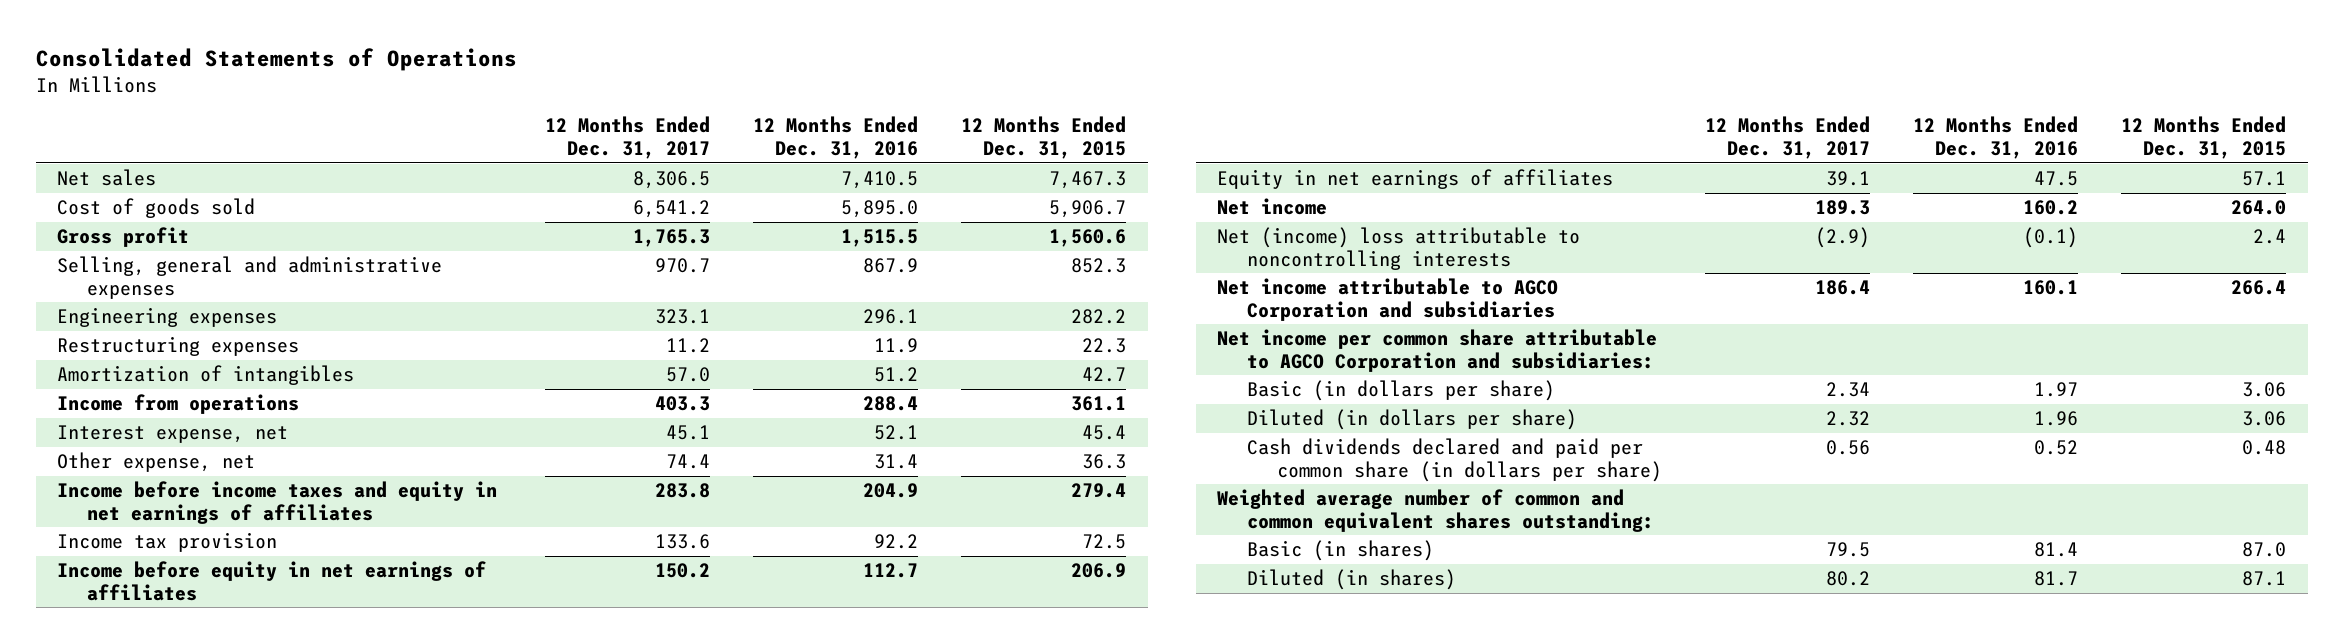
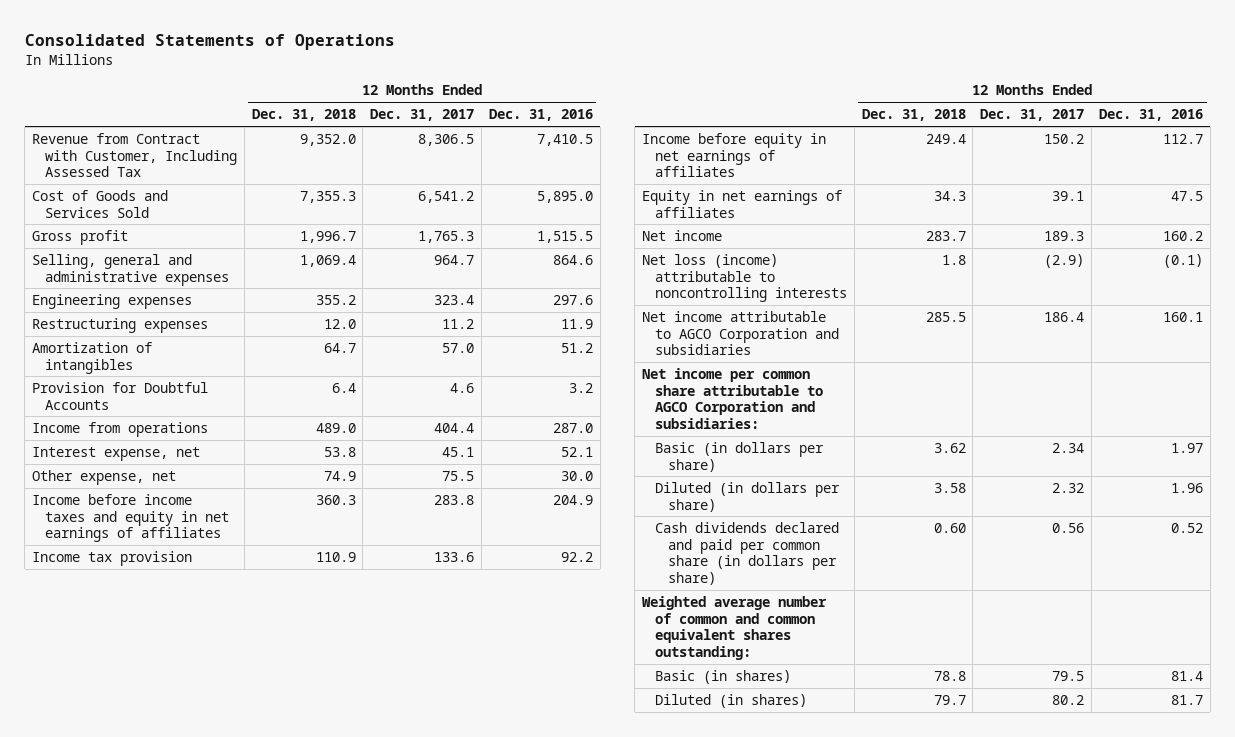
[961,116,1127,159] 12 Months Ended Dec. 31, 2015 -> none
none -> [251,109,356,122] Dec. 31, 2018
[57,169,157,187] Net sales -> [31,132,237,178] Revenue from Contract with Customer, Including Assessed Tax
[57,198,256,219] Cost of goods sold -> [31,189,168,218] Cost of Goods and Services Sold
[655,258,711,274] 970.7 -> [434,254,475,265] 964.7
[863,258,919,274] 867.9 -> [552,254,593,265] 864.6
[655,309,711,325] 323.1 -> [434,294,475,305] 323.4
[863,309,919,325] 296.1 -> [552,294,593,305] 297.6
none -> [31,381,208,410] Provision for Doubtful Accounts
[655,396,711,412] 403.3 -> [434,422,475,433] 404.4
[863,396,919,412] 288.4 -> [552,422,593,433] 287.0
[666,454,711,470] 74.4 -> [442,470,475,481] 75.5
[874,454,919,470] 31.4 -> [560,470,593,481] 30.0
[1217,227,1581,270] Net (income) loss attributable to noncontrolling interests -> [641,253,848,303] Net loss (income) attributable to noncontrolling interests

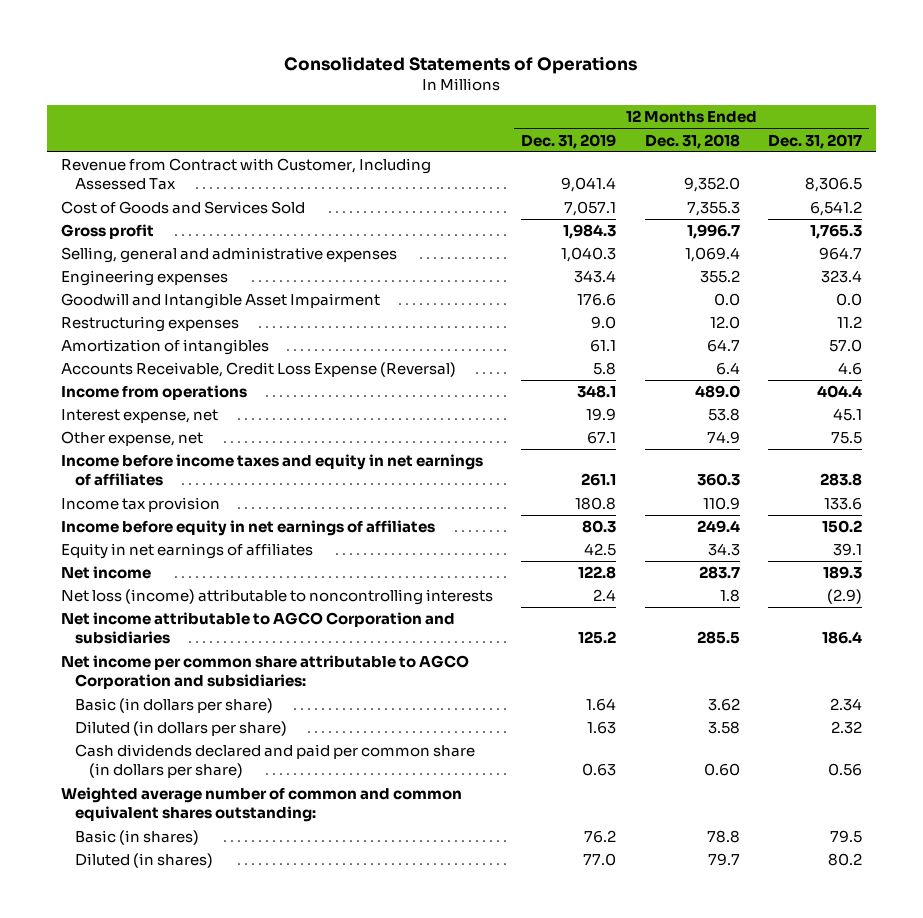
[488,109,593,122] Dec. 31, 2016 -> none
none -> [521,133,617,149] Dec. 31, 2019
none -> [61,293,381,310] Goodwill and Intangible Asset Impairment
[31,381,208,410] Provision for Doubtful Accounts -> [61,362,457,378] Accounts Receivable, Credit Loss Expense (Reversal)

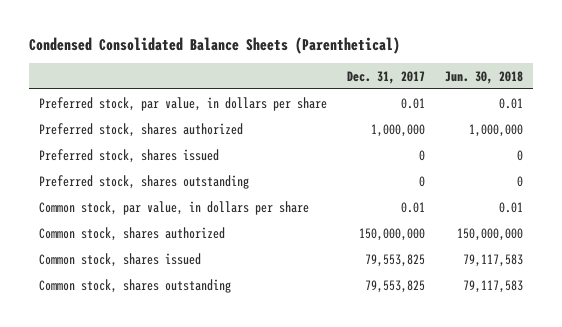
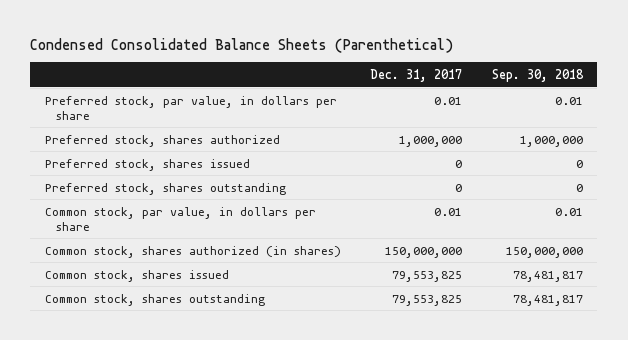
[445,70,524,84] Jun. 30, 2018 -> none
none -> [491,68,584,82] Sep. 30, 2018
[38,226,225,241] Common stock, shares authorized -> [45,245,342,258] Common stock, shares authorized (in shares)

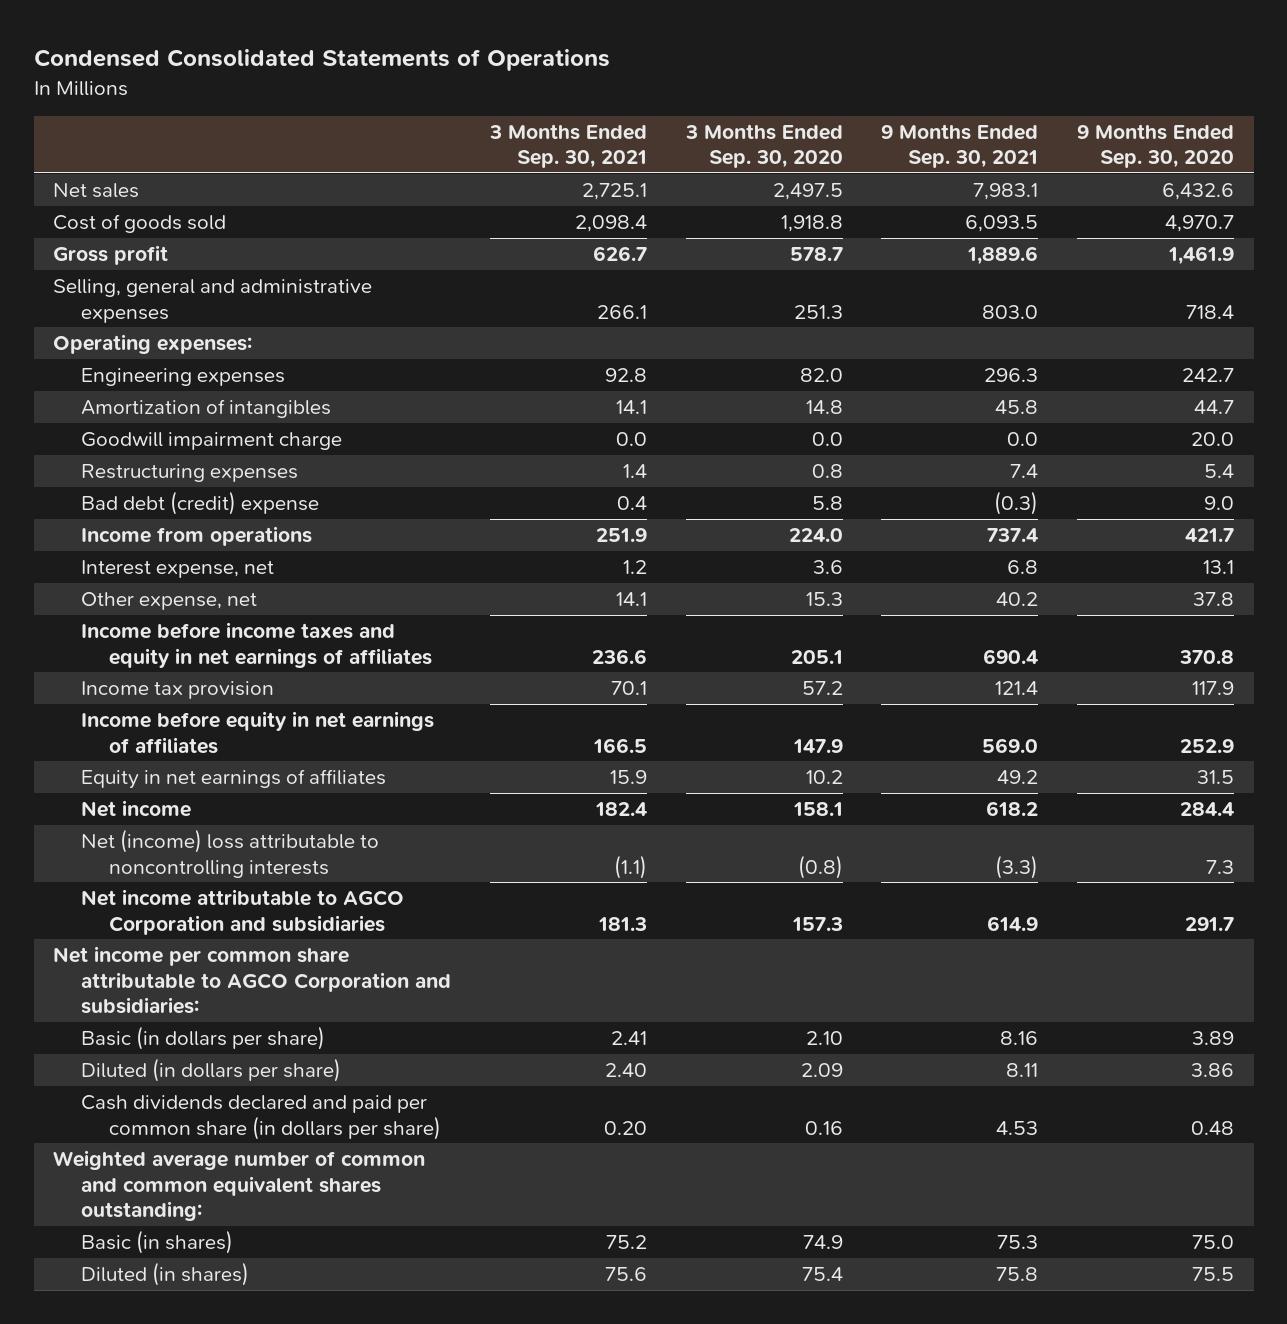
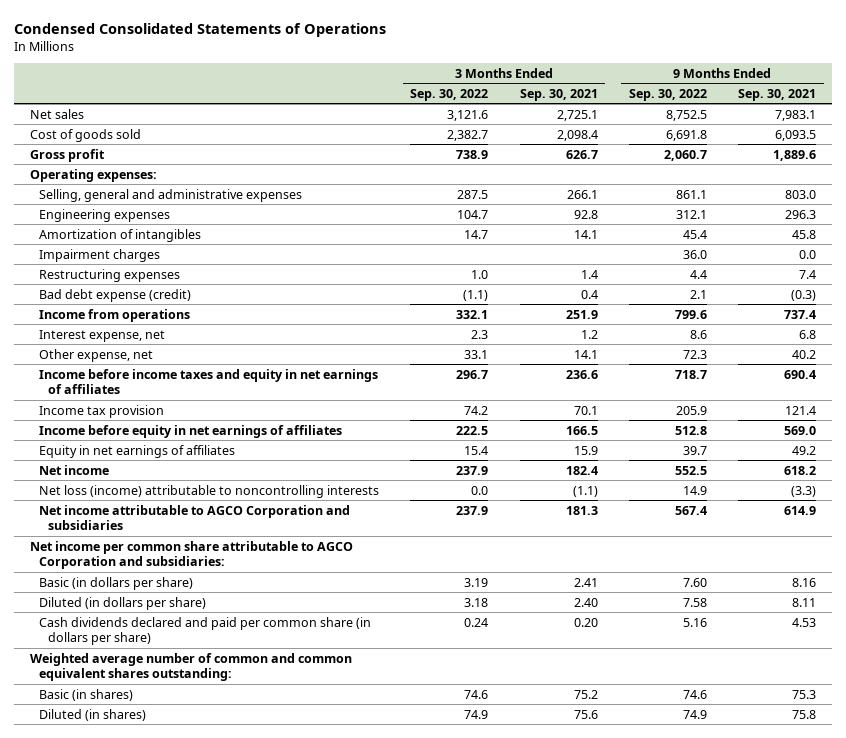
[684,123,843,169] 3 Months Ended Sep. 30, 2020 -> none
[1077,123,1235,169] 9 Months Ended Sep. 30, 2020 -> none
none -> [410,88,489,101] Sep. 30, 2022
none -> [628,88,707,101] Sep. 30, 2022
[53,278,373,323] Selling, general and administrative expenses -> [39,188,303,202] Selling, general and administrative expenses
[80,431,342,450] Goodwill impairment charge -> none
none -> [39,248,161,262] Impairment charges
[80,490,319,515] Bad debt (credit) expense -> [39,288,192,302] Bad debt expense (credit)
[80,828,379,878] Net (income) loss attributable to noncontrolling interests -> [39,484,380,498] Net loss (income) attributable to noncontrolling interests

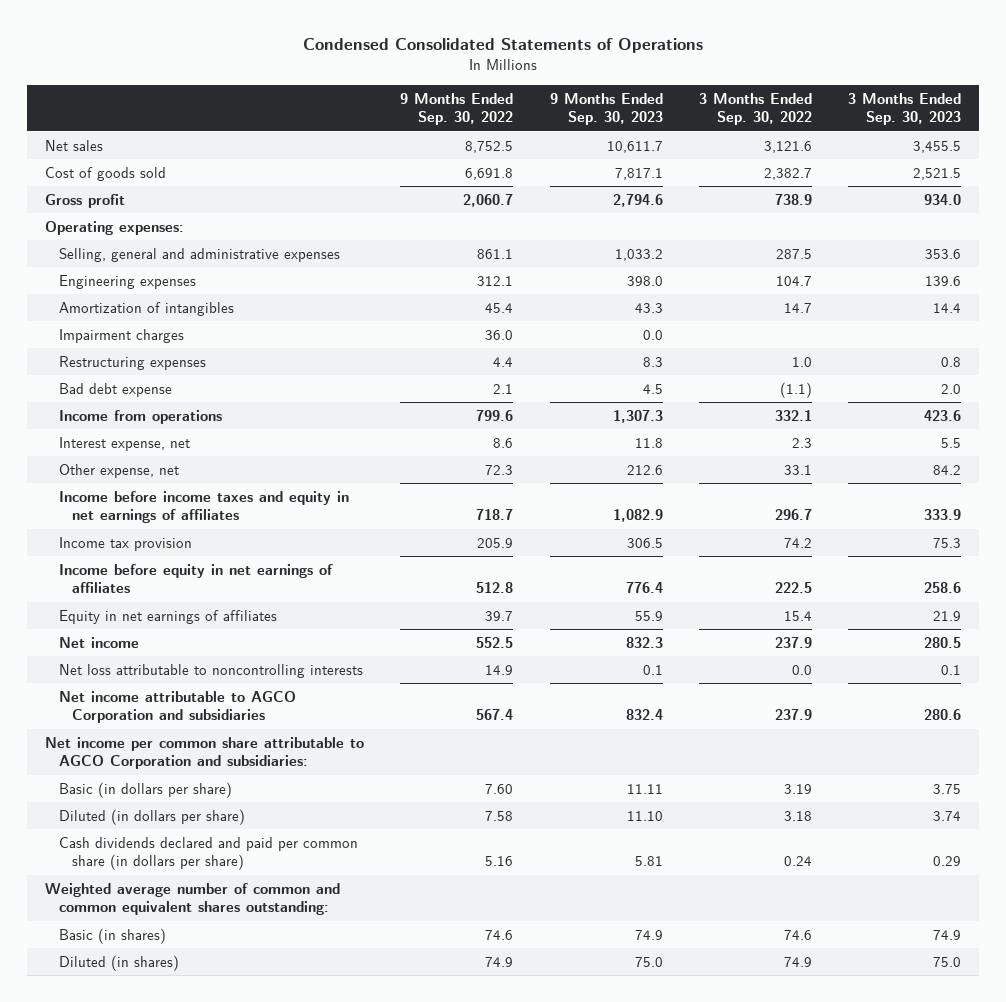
[519,88,598,101] Sep. 30, 2021 -> none
[738,88,817,101] Sep. 30, 2021 -> none
none -> [549,92,663,126] 9 Months Ended Sep. 30, 2023
none -> [848,92,962,126] 3 Months Ended Sep. 30, 2023
[39,288,192,302] Bad debt expense (credit) -> [58,382,172,397] Bad debt expense
[39,484,380,498] Net loss (income) attributable to noncontrolling interests -> [58,663,363,678] Net loss attributable to noncontrolling interests

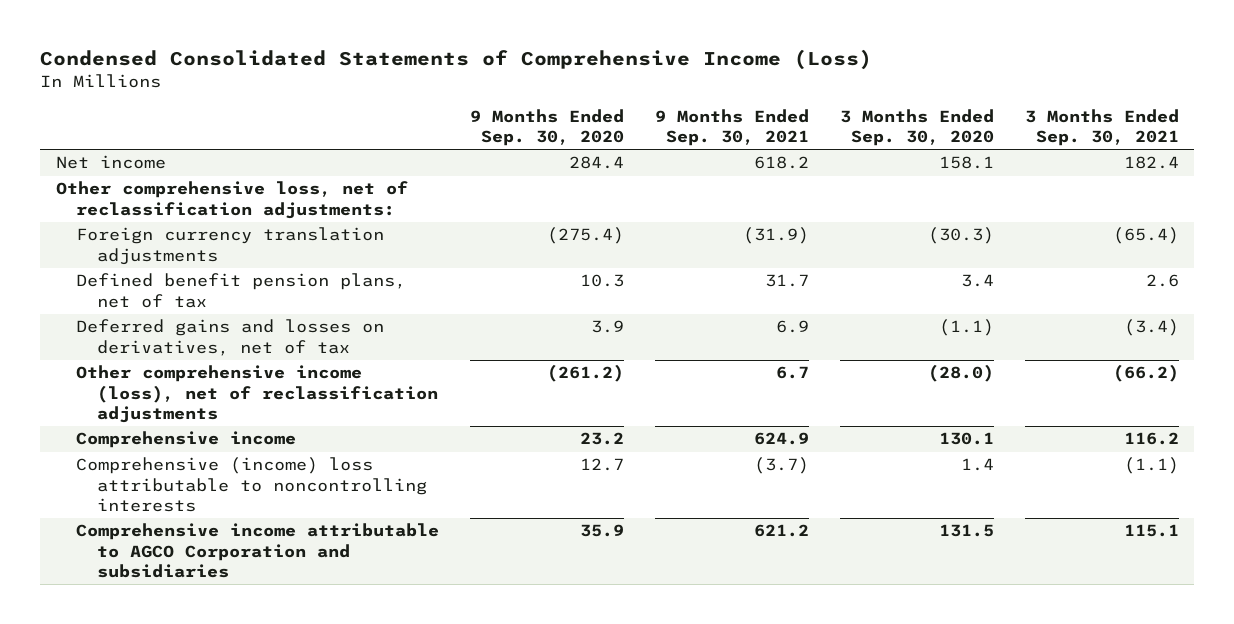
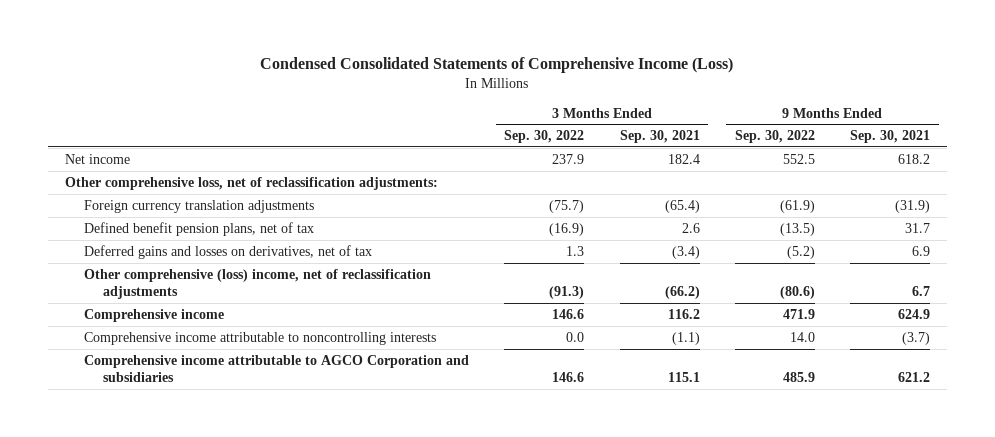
[470,108,625,147] 9 Months Ended Sep. 30, 2020 -> none
[839,108,994,147] 3 Months Ended Sep. 30, 2020 -> none
none -> [504,130,585,144] Sep. 30, 2022
none -> [734,130,815,144] Sep. 30, 2022
[76,365,438,424] Other comprehensive income (loss), net of reclassification adjustments -> [84,268,432,299] Other comprehensive (loss) income, net of reclassification adjustments
[76,457,427,513] Comprehensive (income) loss attributable to noncontrolling interests -> [84,331,437,345] Comprehensive income attributable to noncontrolling interests

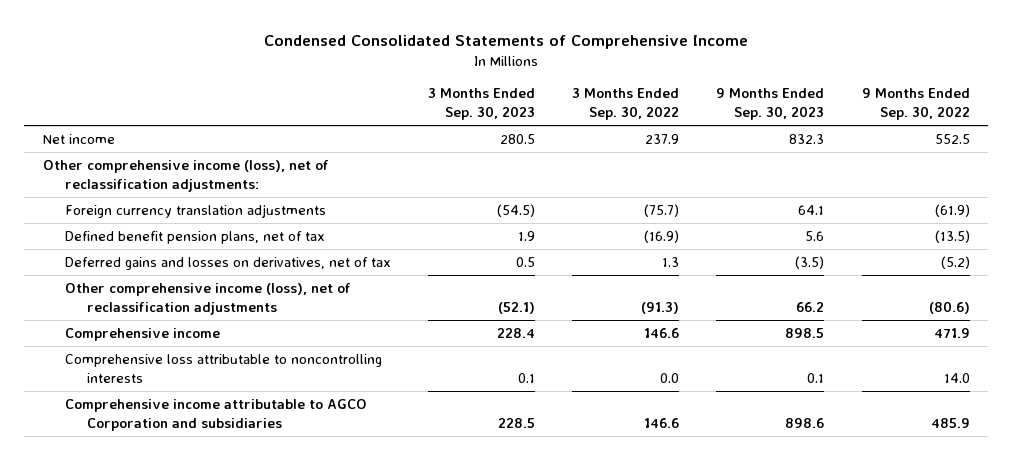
[260,57,734,74] Condensed Consolidated Statements of Comprehensive Income (Loss) -> [264,35,749,50] Condensed Consolidated Statements of Comprehensive Income
[619,130,700,144] Sep. 30, 2021 -> none
[849,130,930,144] Sep. 30, 2021 -> none
none -> [427,88,535,121] 3 Months Ended Sep. 30, 2023
none -> [716,88,825,121] 9 Months Ended Sep. 30, 2023
[65,176,439,190] Other comprehensive loss, net of reclassification adjustments: -> [42,159,329,192] Other comprehensive income (loss), net of reclassification adjustments:
[84,268,432,299] Other comprehensive (loss) income, net of reclassification adjustments -> [64,282,351,315] Other comprehensive income (loss), net of reclassification adjustments
[84,331,437,345] Comprehensive income attributable to noncontrolling interests -> [64,353,382,383] Comprehensive loss attributable to noncontrolling interests

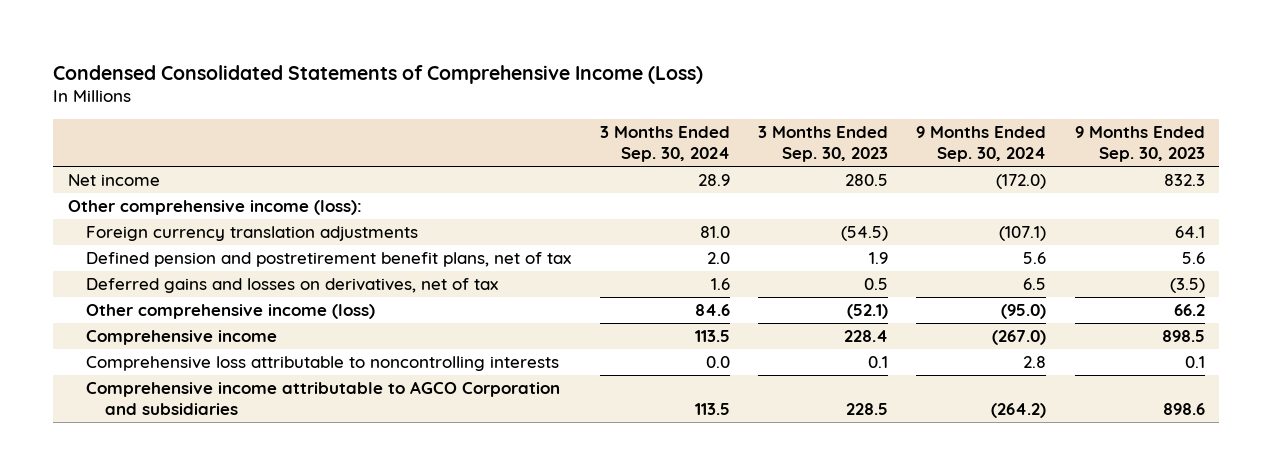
[264,35,749,50] Condensed Consolidated Statements of Comprehensive Income -> [53,64,704,84] Condensed Consolidated Statements of Comprehensive Income (Loss)
[572,88,680,121] 3 Months Ended Sep. 30, 2022 -> none
[861,88,970,121] 9 Months Ended Sep. 30, 2022 -> none
none -> [599,126,730,163] 3 Months Ended Sep. 30, 2024
none -> [916,126,1047,163] 9 Months Ended Sep. 30, 2024
[42,159,329,192] Other comprehensive income (loss), net of reclassification adjustments: -> [67,199,362,215] Other comprehensive income (loss):
[64,230,325,244] Defined benefit pension plans, net of tax -> [86,251,572,267] Defined pension and postretirement benefit plans, net of tax
[64,282,351,315] Other comprehensive income (loss), net of reclassification adjustments -> [86,303,376,319] Other comprehensive income (loss)

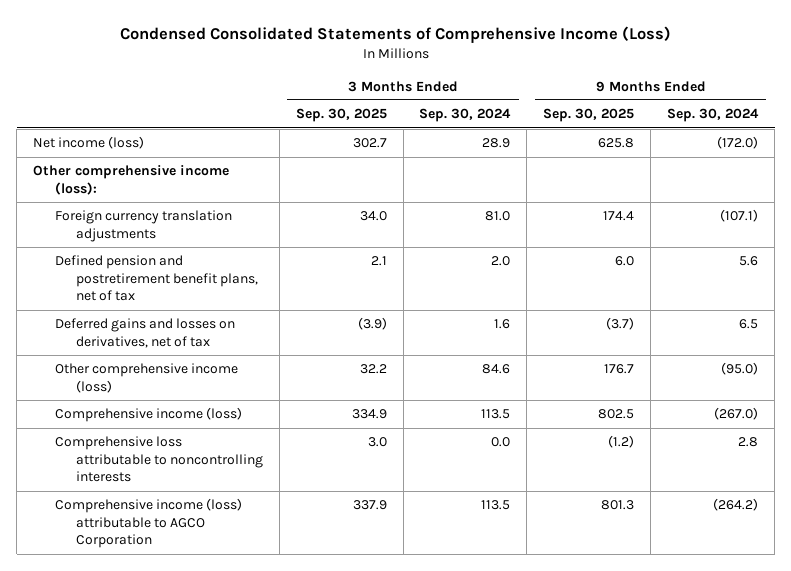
[758,126,889,163] 3 Months Ended Sep. 30, 2023 -> none
[1074,126,1205,163] 9 Months Ended Sep. 30, 2023 -> none
none -> [295,108,387,123] Sep. 30, 2025
none -> [543,108,635,123] Sep. 30, 2025
[67,173,160,186] Net income -> [33,136,145,150] Net income (loss)
[86,329,278,345] Comprehensive income -> [54,407,242,423] Comprehensive income (loss)
[86,380,561,416] Comprehensive income attributable to AGCO Corporation and subsidiaries -> [54,498,242,549] Comprehensive income (loss) attributable to AGCO Corporation

